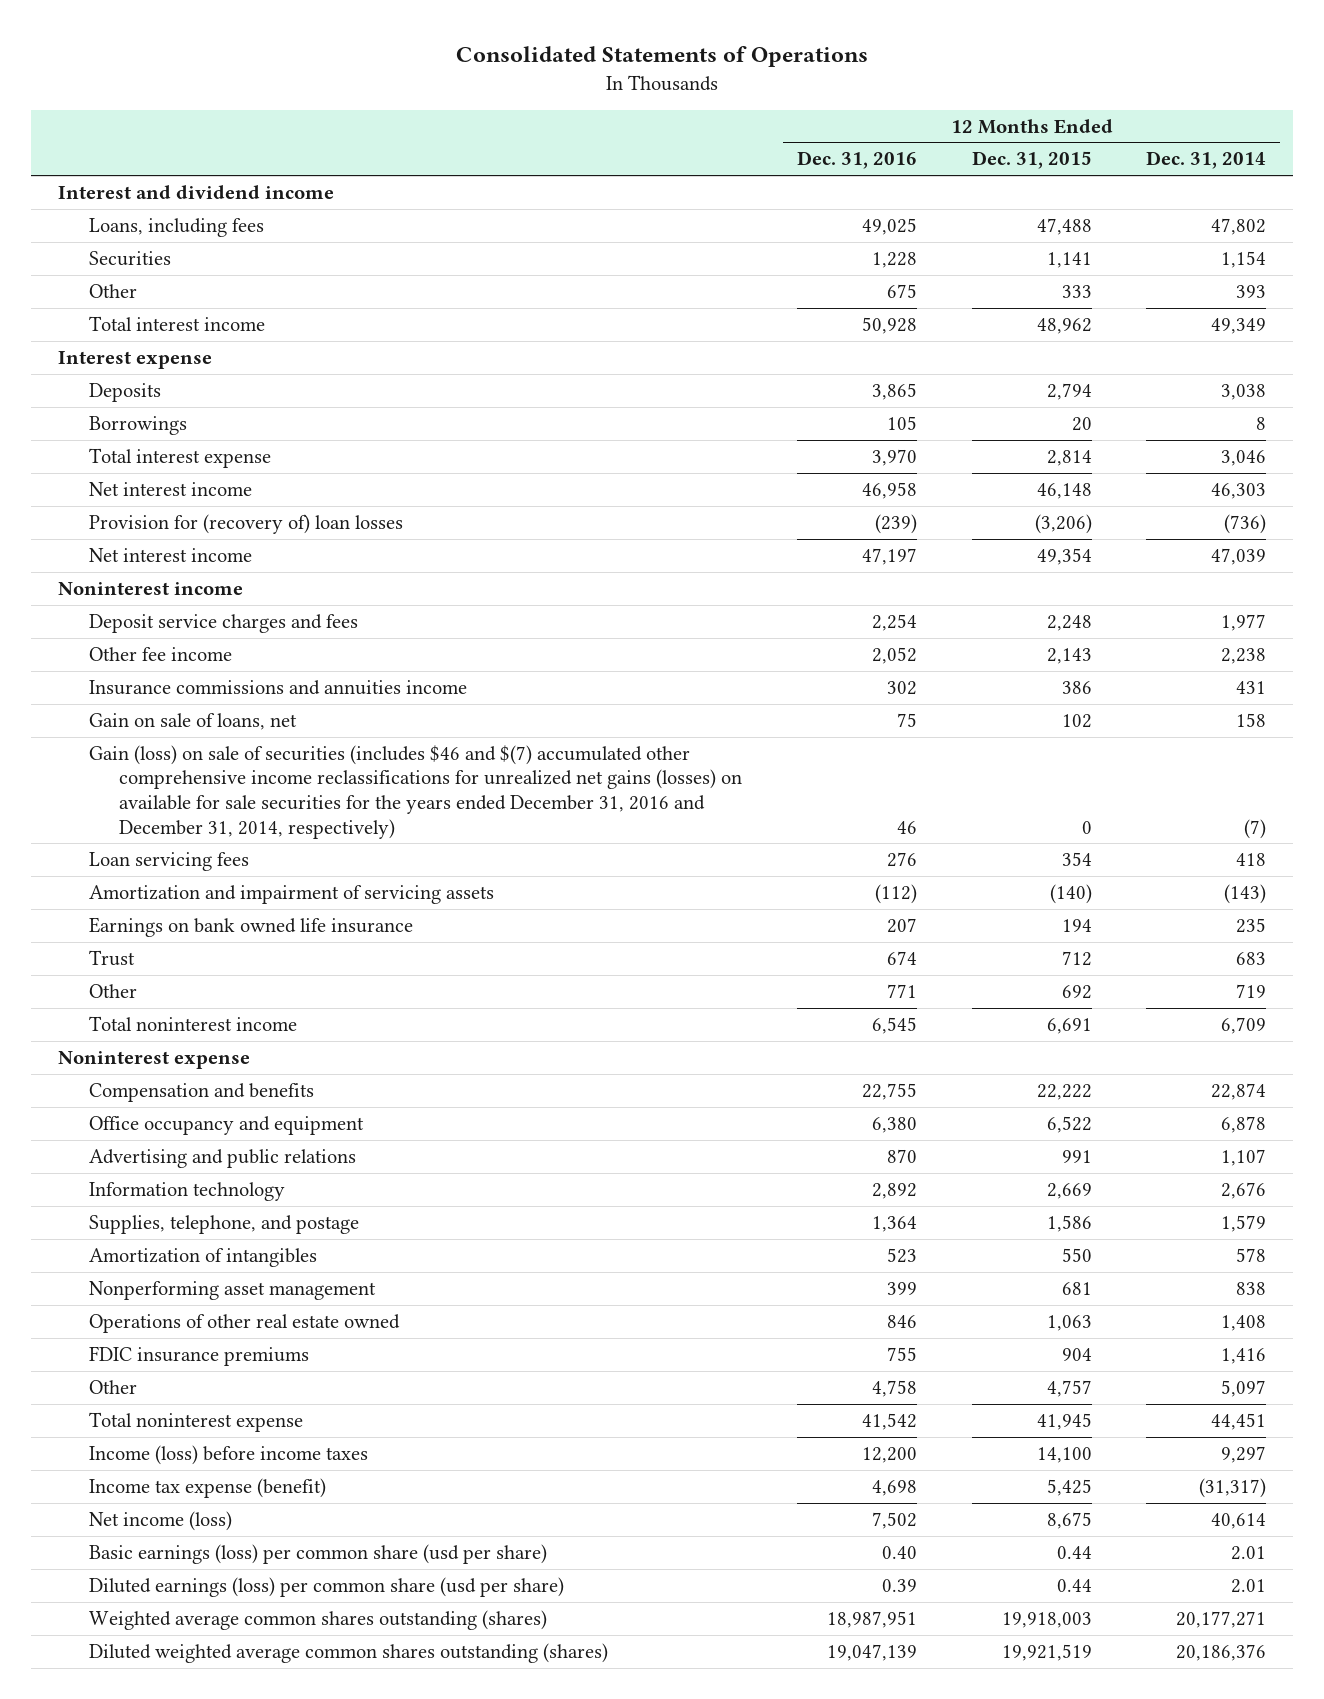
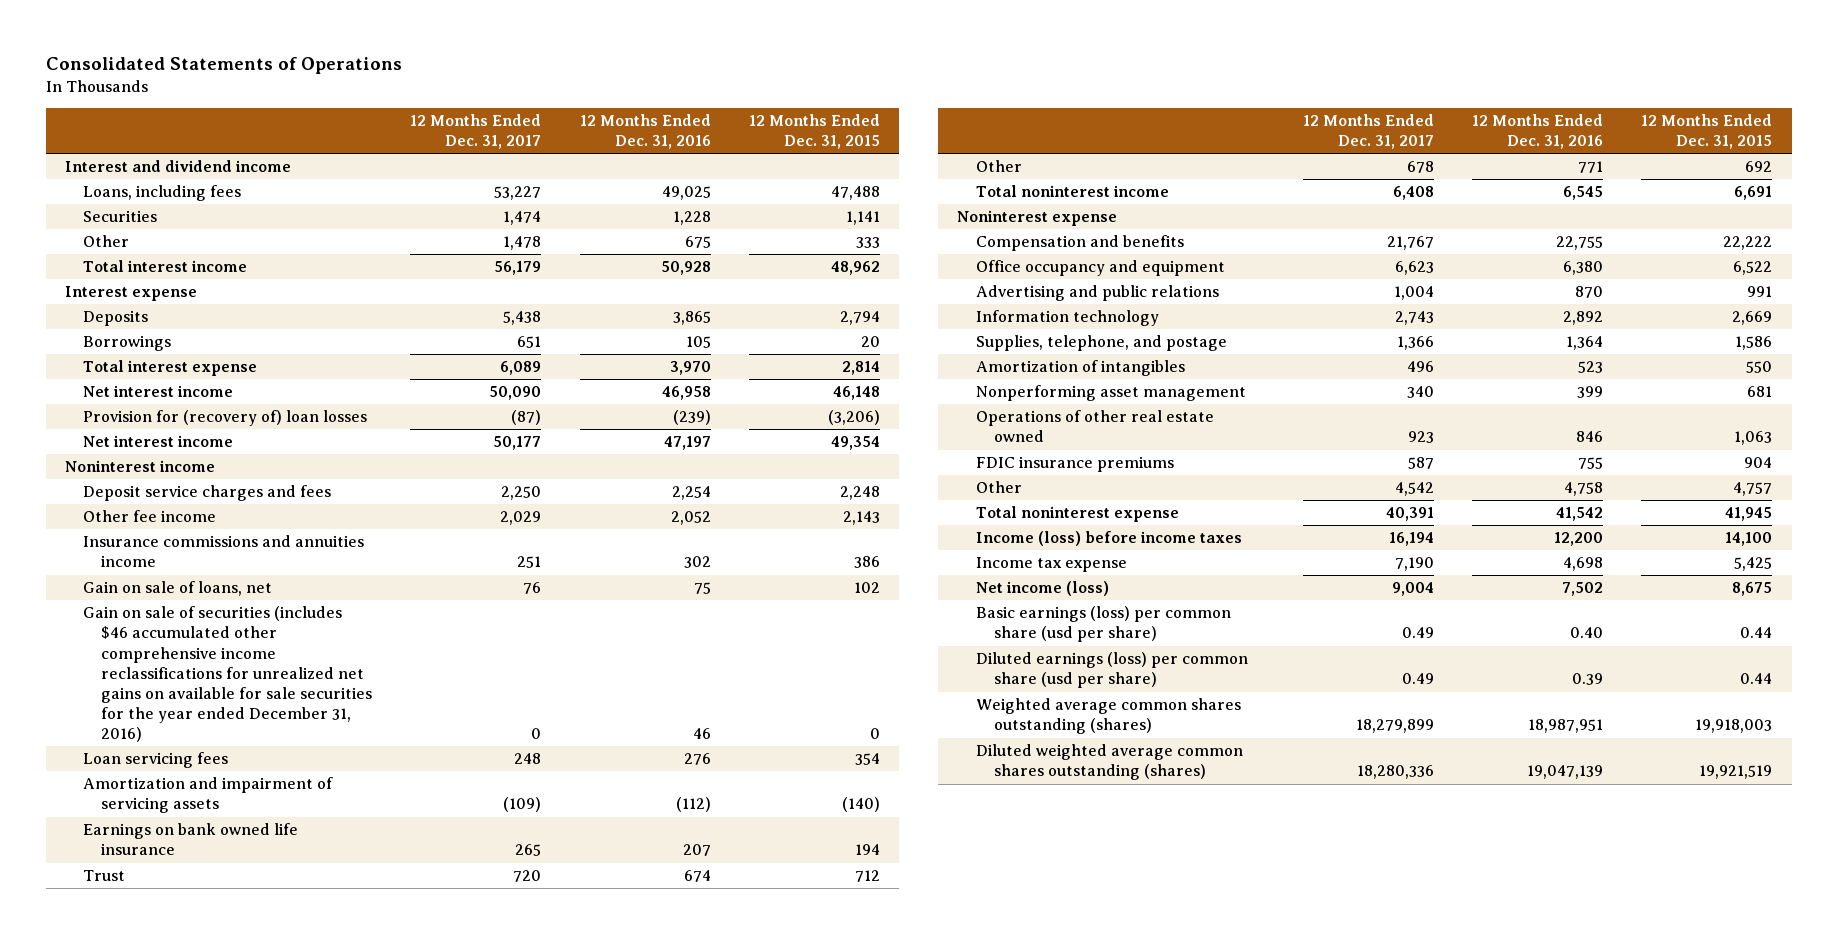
[1146,151,1267,170] Dec. 31, 2014 -> none
none -> [410,113,542,149] 12 Months Ended Dec. 31, 2017
[88,744,743,839] Gain (loss) on sale of securities (includes $46 and $(7) accumulated other comprehensive income reclassifications for unrealized net gains (losses) on available for sale securities for the years ended December 31, 2016 and December 31, 2014, respectively) -> [82,606,373,743] Gain on sale of securities (includes $46 accumulated other comprehensive income reclassifications for unrealized net gains on available for sale securities for the year ended December 31, 2016)
[88,1477,326,1498] Income tax expense (benefit) -> [975,557,1127,573] Income tax expense

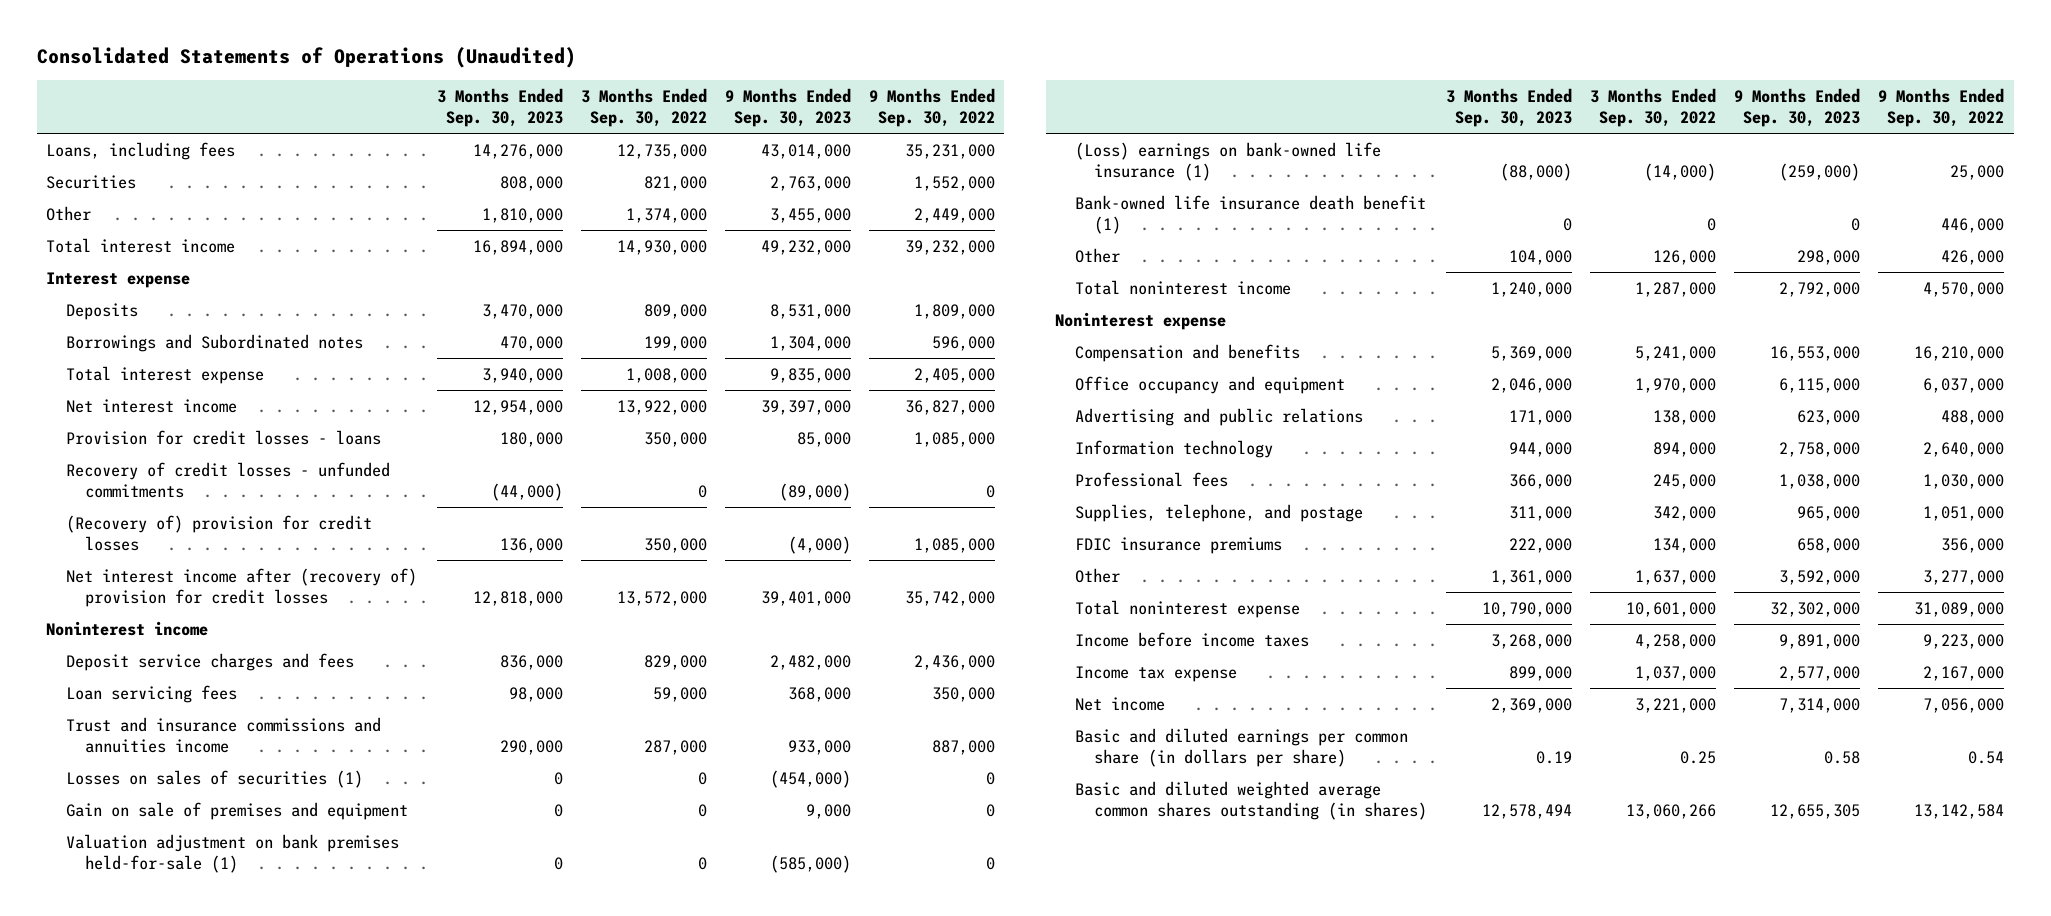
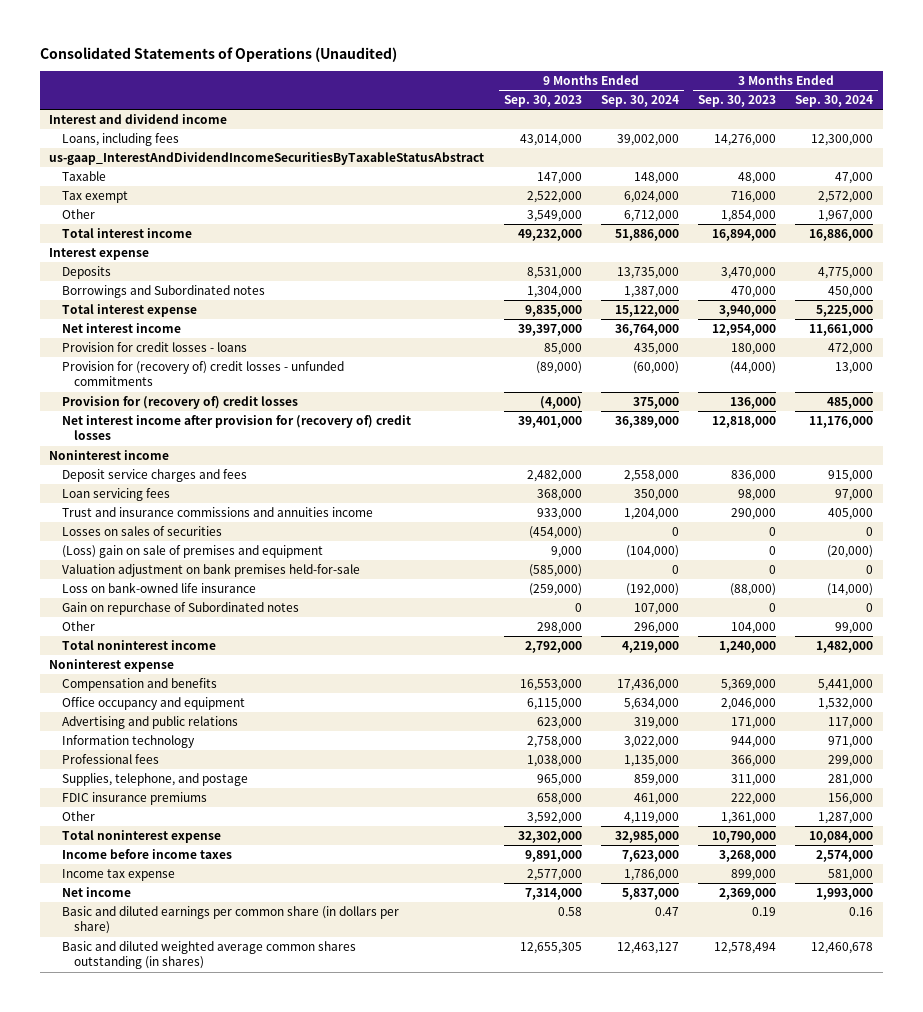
[580,87,707,128] 3 Months Ended Sep. 30, 2022 -> none
[869,87,996,128] 9 Months Ended Sep. 30, 2022 -> none
none -> [600,95,679,108] Sep. 30, 2024
none -> [795,95,874,108] Sep. 30, 2024
none -> [49,114,228,125] Interest and dividend income
[46,174,137,189] Securities -> none
none -> [49,152,485,166] us-gaap_InterestAndDividendIncomeSecuritiesByTaxableStatusAbstract
none -> [61,171,106,182] Taxable
none -> [61,191,128,204] Tax exempt
[481,207,563,223] 1,810,000 -> [721,210,777,223] 1,854,000
[770,207,852,223] 3,455,000 -> [526,210,582,223] 3,549,000
[65,461,390,499] Recovery of credit losses - unfunded commitments -> [61,361,344,387] Provision for (recovery of) credit losses - unfunded commitments
[65,514,372,552] (Recovery of) provision for credit losses -> [61,396,298,410] Provision for (recovery of) credit losses
[65,567,417,608] Net interest income after (recovery of) provision for credit losses -> [61,415,411,441] Net interest income after provision for (recovery of) credit losses
[1074,194,1426,235] Bank-owned life insurance death benefit (1) -> none
[65,769,363,788] Losses on sales of securities (1) -> [61,526,222,537] Losses on sales of securities
[65,801,408,820] Gain on sale of premises and equipment -> [61,545,323,559] (Loss) gain on sale of premises and equipment
[65,833,399,874] Valuation adjustment on bank premises held-for-sale (1) -> [61,563,360,578] Valuation adjustment on bank premises held-for-sale
[1074,141,1381,182] (Loss) earnings on bank-owned life insurance (1) -> [61,582,256,594] Loss on bank-owned life insurance
none -> [61,602,299,616] Gain on repurchase of Subordinated notes

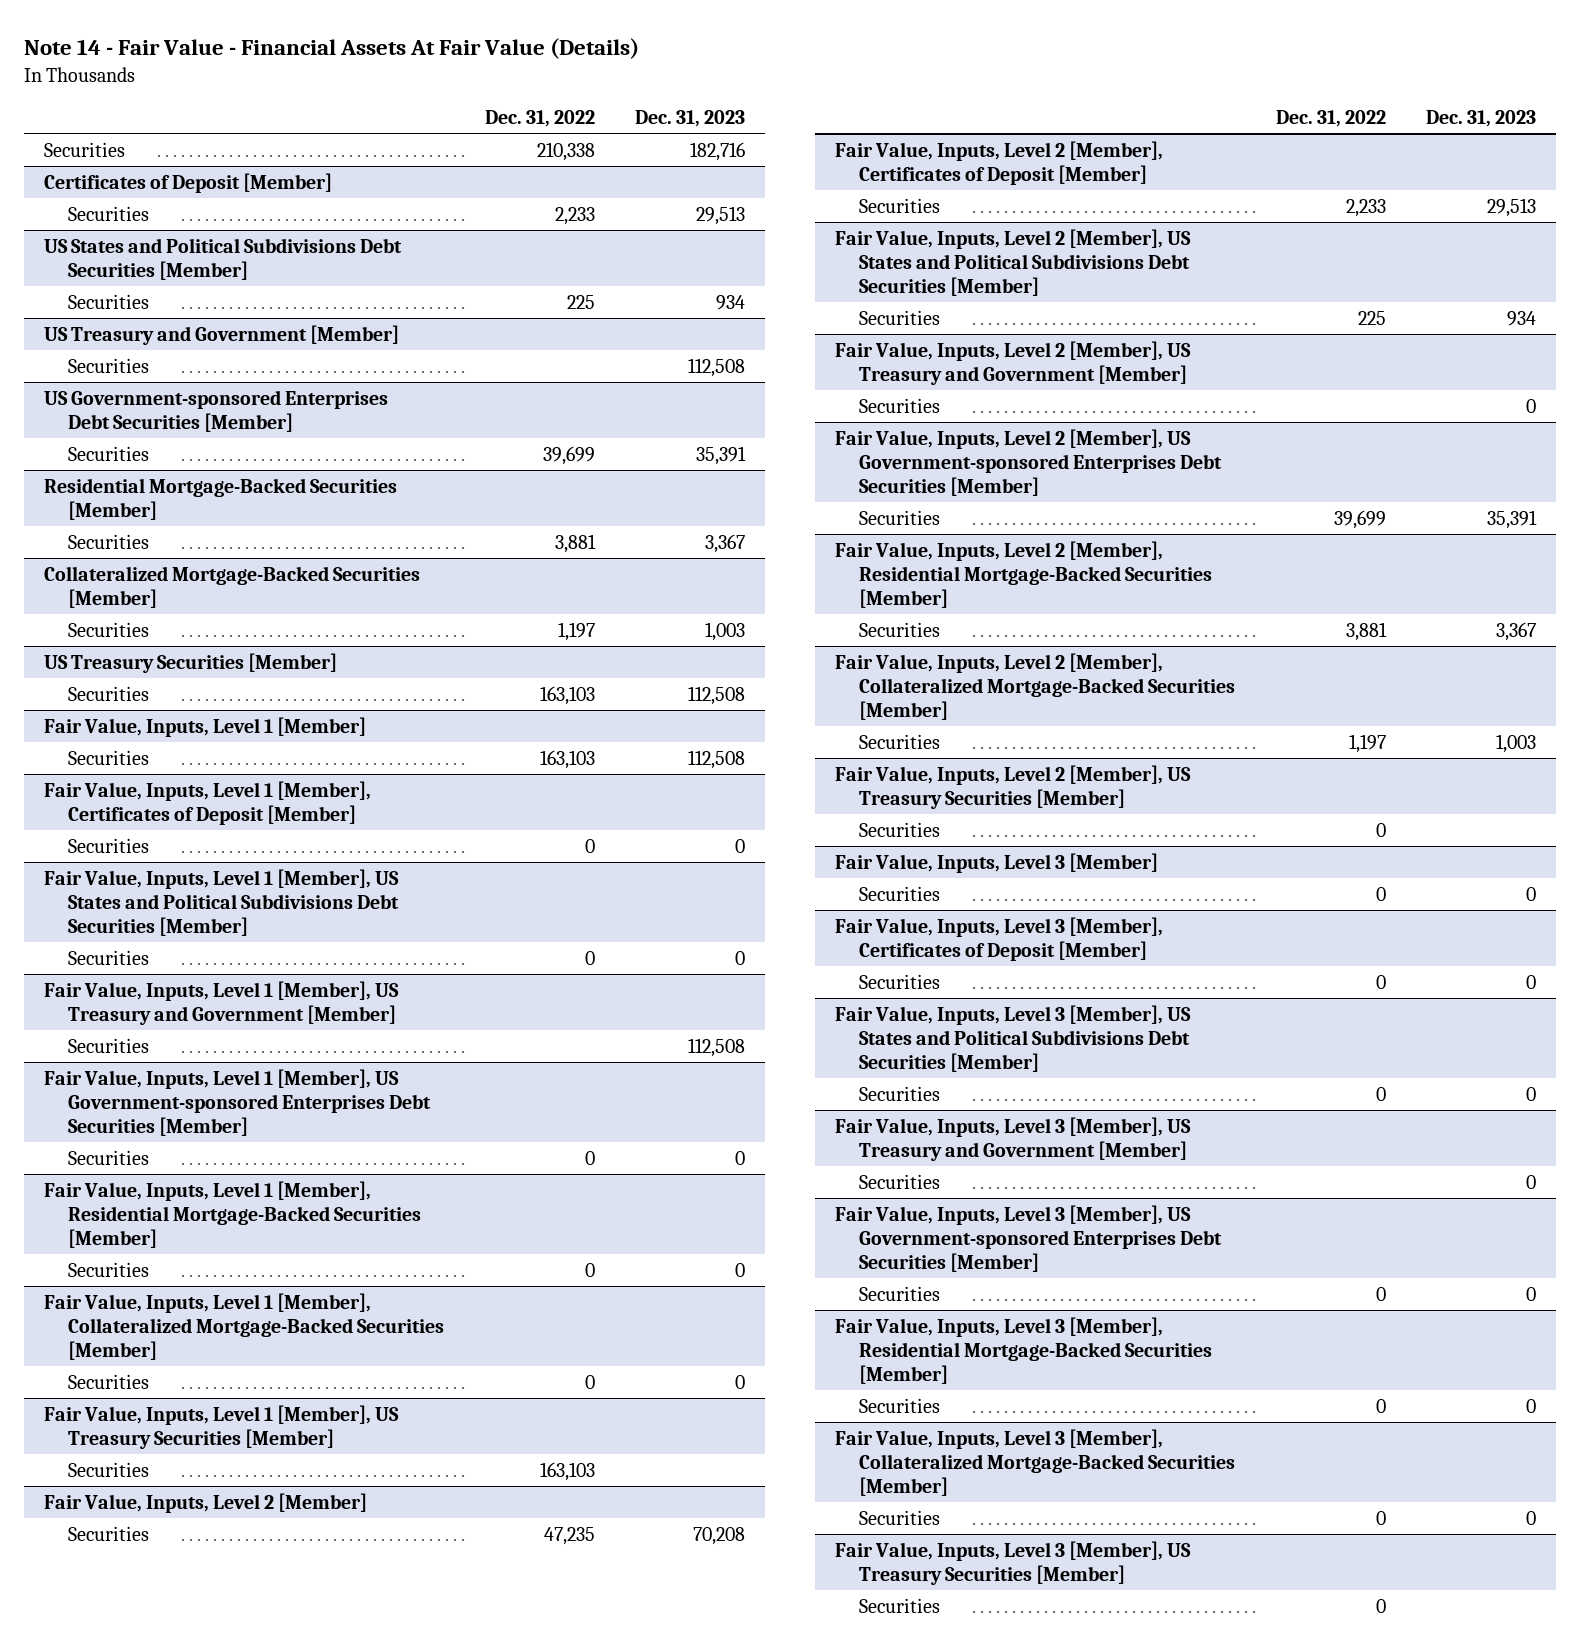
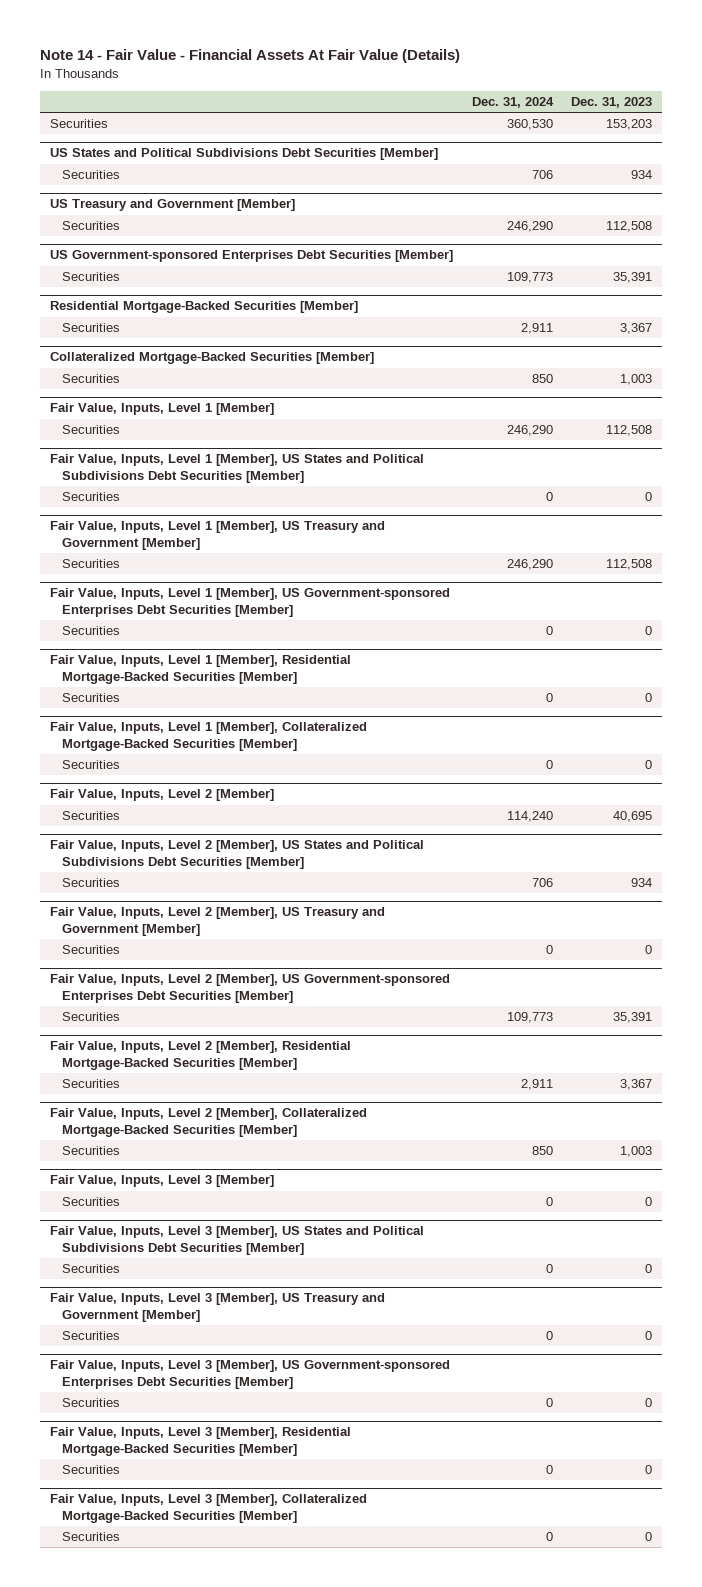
[484,110,595,128] Dec. 31, 2022 -> none
none -> [471,96,554,108] Dec. 31, 2024
[44,172,333,193] Certificates of Deposit [Member] -> none
[68,205,150,221] Securities -> none
[689,141,745,161] 182,716 -> [606,119,653,131] 153,203
[44,652,338,673] US Treasury Securities [Member] -> none
[68,685,150,701] Securities -> none
[44,780,372,825] Fair Value, Inputs, Level 1 [Member], Certificates of Deposit [Member] -> none
[68,837,150,853] Securities -> none
[44,1404,400,1449] Fair Value, Inputs, Level 1 [Member], US Treasury Securities [Member] -> none
[68,1461,150,1477] Securities -> none
[834,140,1163,185] Fair Value, Inputs, Level 2 [Member], Certificates of Deposit [Member] -> none
[859,197,941,213] Securities -> none
[692,1526,745,1545] 70,208 -> [613,811,653,823] 40,695
[834,764,1191,809] Fair Value, Inputs, Level 2 [Member], US Treasury Securities [Member] -> none
[859,821,941,837] Securities -> none
[834,916,1163,961] Fair Value, Inputs, Level 3 [Member], Certificates of Deposit [Member] -> none
[859,973,941,989] Securities -> none
[834,1540,1191,1585] Fair Value, Inputs, Level 3 [Member], US Treasury Securities [Member] -> none
[859,1597,941,1613] Securities -> none

